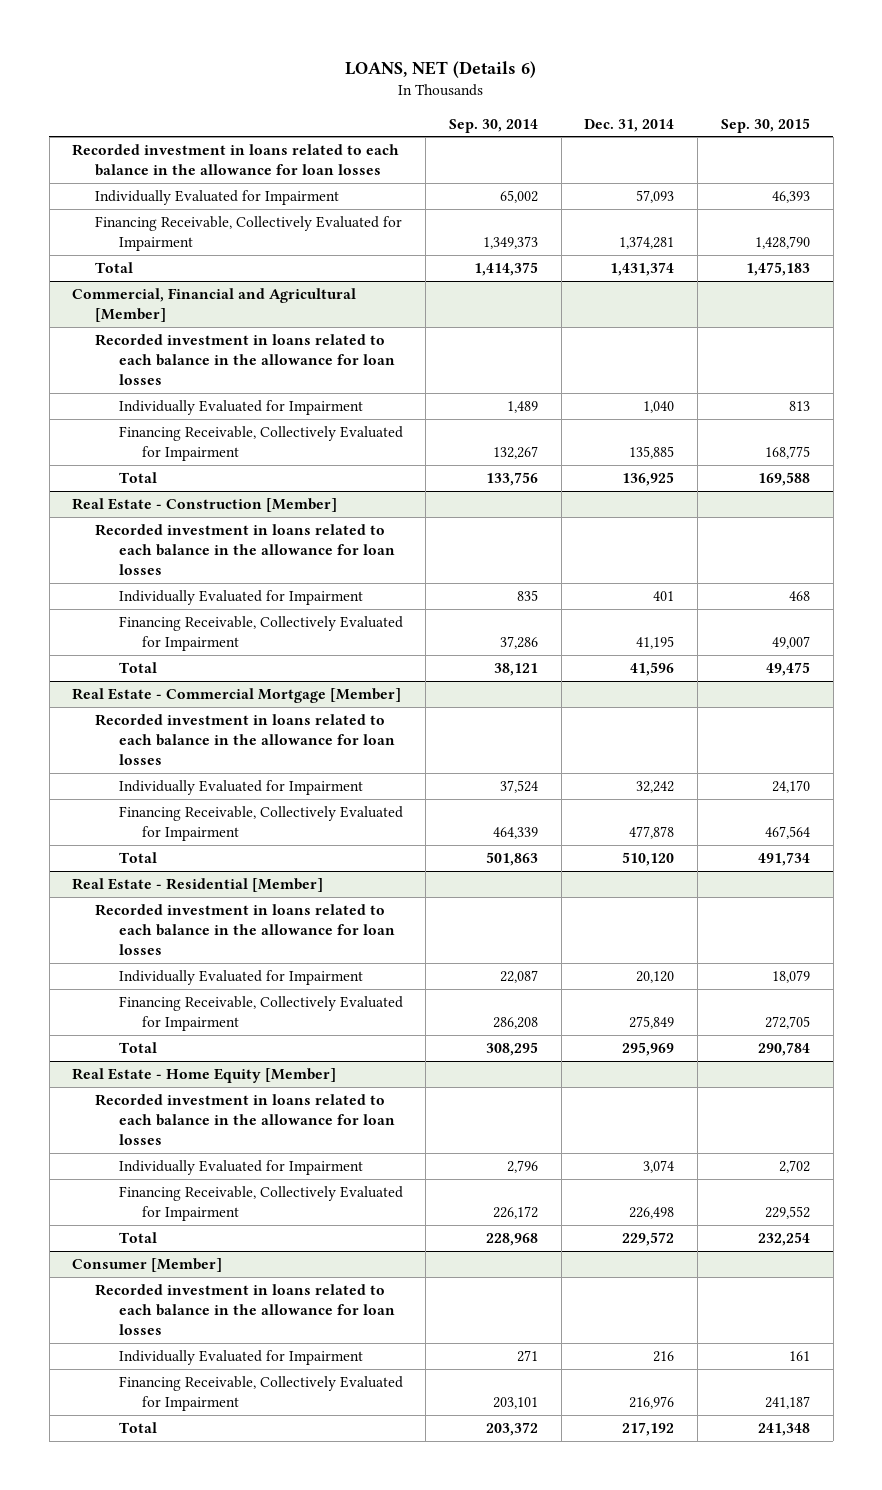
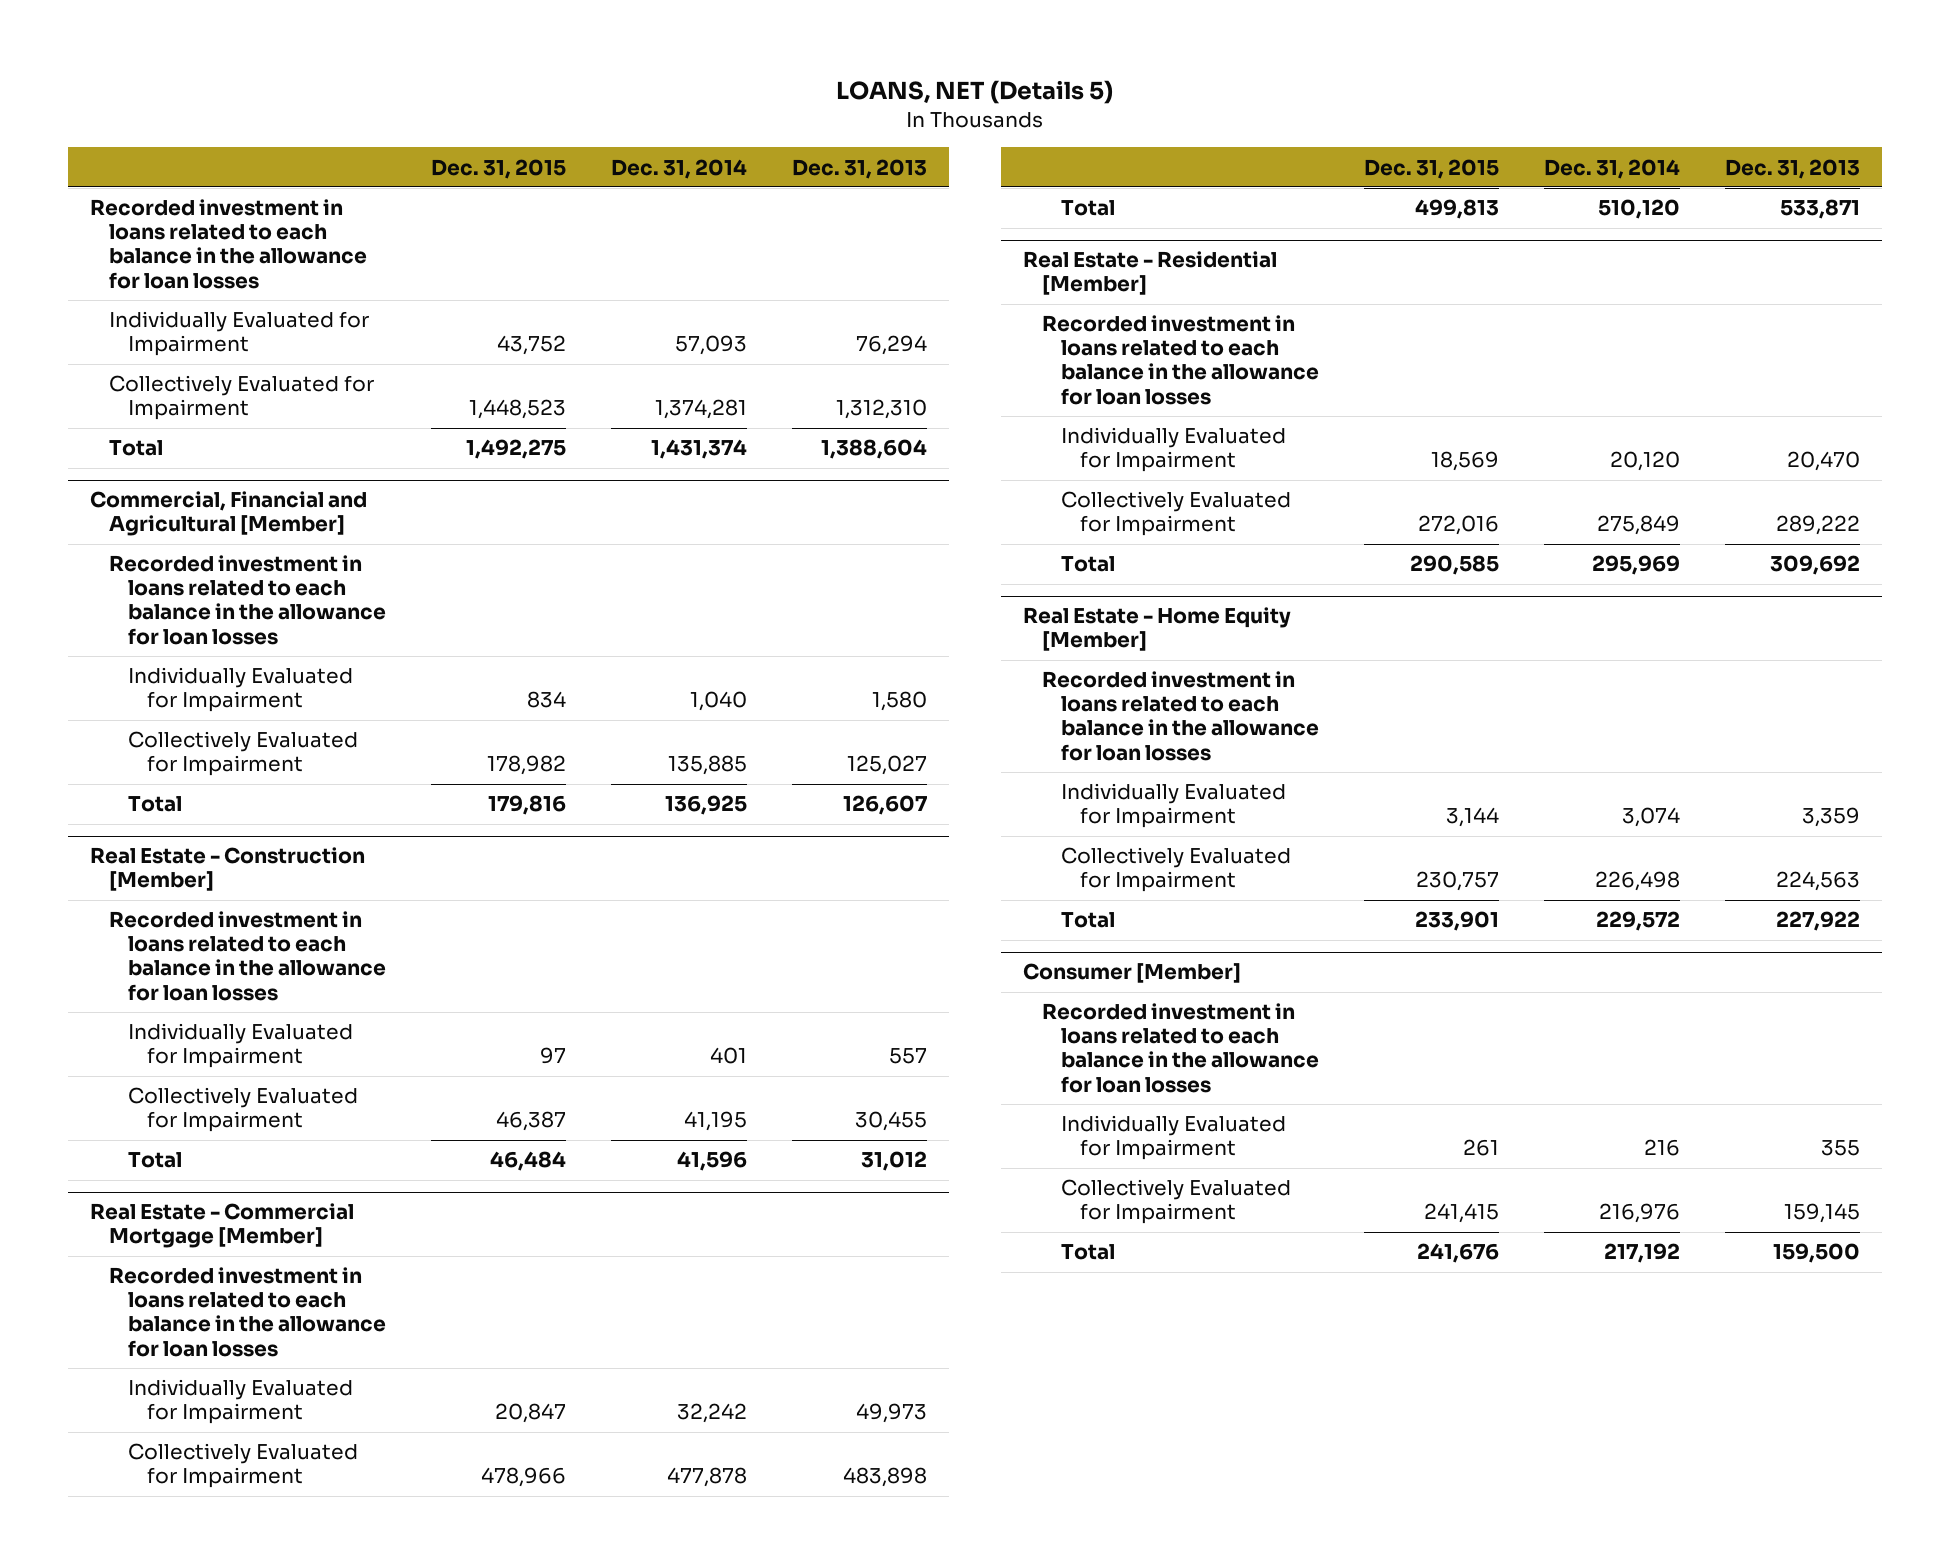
[345,60,537,78] LOANS, NET (Details 6) -> [836,80,1114,105] LOANS, NET (Details 5)
[448,118,538,133] Sep. 30, 2014 -> none
[720,117,810,133] Sep. 30, 2015 -> none
none -> [431,158,567,179] Dec. 31, 2015
none -> [792,158,928,179] Dec. 31, 2013
[95,216,403,252] Financing Receivable, Collectively Evaluated for Impairment -> [109,375,375,421] Collectively Evaluated for Impairment
[118,426,403,462] Financing Receivable, Collectively Evaluated for Impairment -> [128,731,359,777] Collectively Evaluated for Impairment
[118,616,403,652] Financing Receivable, Collectively Evaluated for Impairment -> [128,1087,359,1133] Collectively Evaluated for Impairment
[118,806,403,842] Financing Receivable, Collectively Evaluated for Impairment -> [128,1443,359,1489] Collectively Evaluated for Impairment
[118,996,403,1032] Financing Receivable, Collectively Evaluated for Impairment -> [1061,491,1292,537] Collectively Evaluated for Impairment
[118,1186,403,1222] Financing Receivable, Collectively Evaluated for Impairment -> [1061,847,1292,893] Collectively Evaluated for Impairment
[118,1376,403,1412] Financing Receivable, Collectively Evaluated for Impairment -> [1061,1179,1292,1225] Collectively Evaluated for Impairment

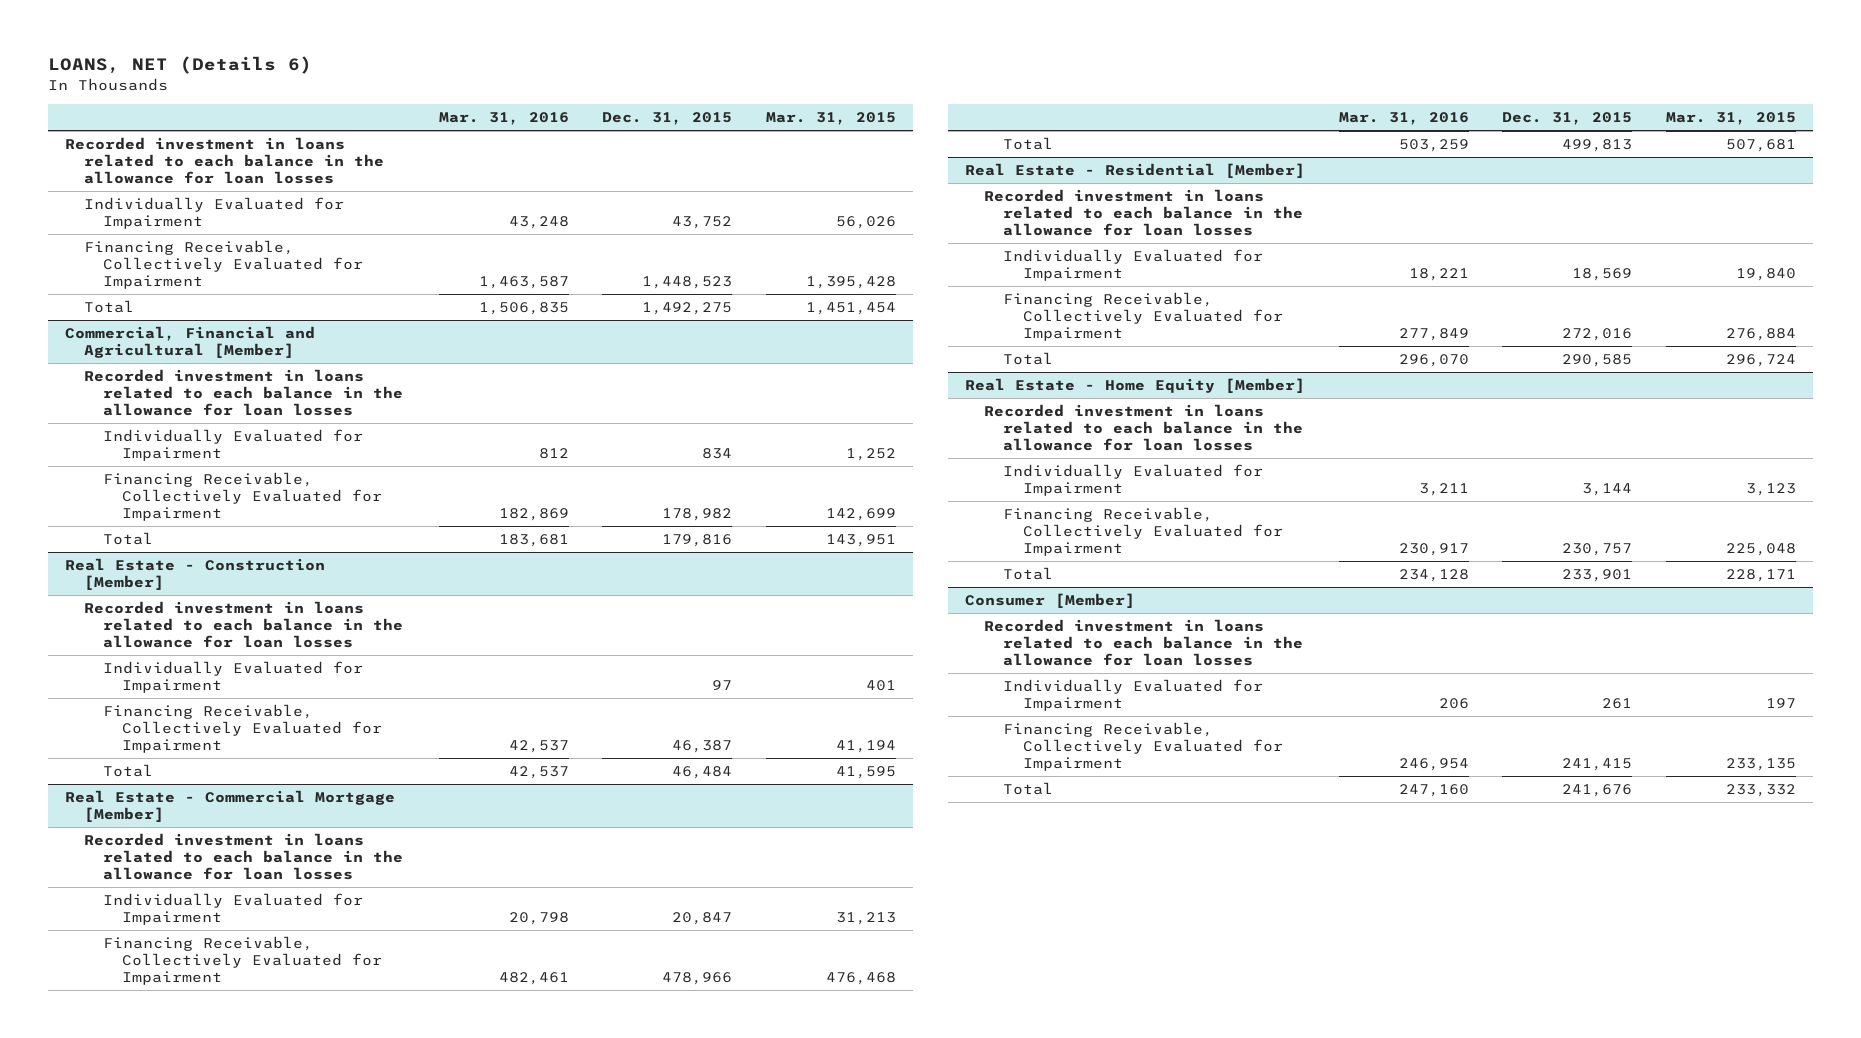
[836,80,1114,105] LOANS, NET (Details 5) -> [48,56,313,75] LOANS, NET (Details 6)
[611,158,748,179] Dec. 31, 2014 -> none
[792,158,928,179] Dec. 31, 2013 -> none
none -> [438,112,569,126] Mar. 31, 2016
none -> [765,112,896,126] Mar. 31, 2015
[109,375,375,421] Collectively Evaluated for Impairment -> [84,240,364,289] Financing Receivable, Collectively Evaluated for Impairment
[128,731,359,777] Collectively Evaluated for Impairment -> [103,472,383,521] Financing Receivable, Collectively Evaluated for Impairment
[128,1087,359,1133] Collectively Evaluated for Impairment -> [103,704,383,753] Financing Receivable, Collectively Evaluated for Impairment
[128,1443,359,1489] Collectively Evaluated for Impairment -> [103,936,383,985] Financing Receivable, Collectively Evaluated for Impairment
[1061,491,1292,537] Collectively Evaluated for Impairment -> [1003,292,1283,341] Financing Receivable, Collectively Evaluated for Impairment
[1061,847,1292,893] Collectively Evaluated for Impairment -> [1003,507,1283,556] Financing Receivable, Collectively Evaluated for Impairment
[1061,1179,1292,1225] Collectively Evaluated for Impairment -> [1003,722,1283,771] Financing Receivable, Collectively Evaluated for Impairment

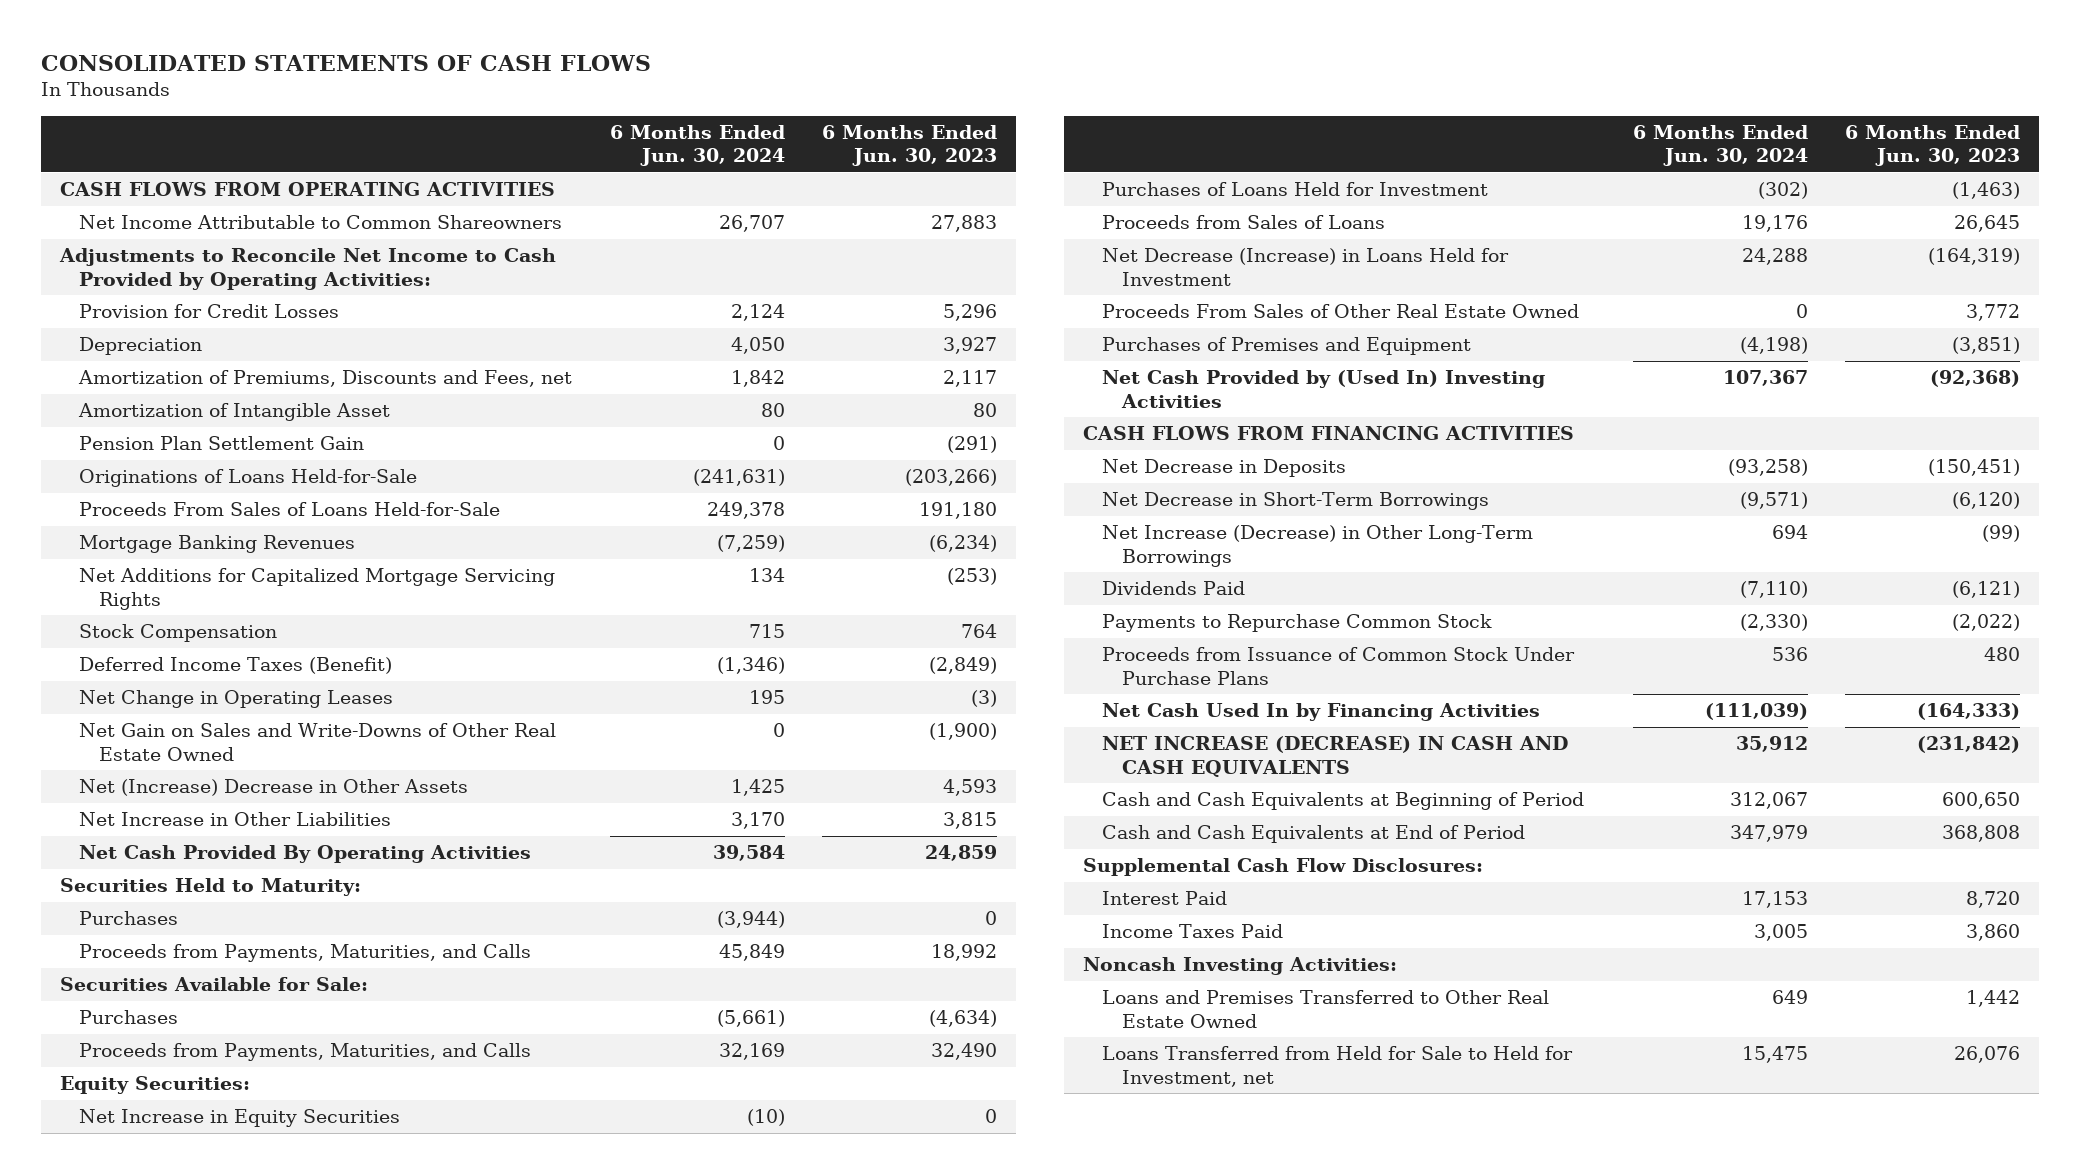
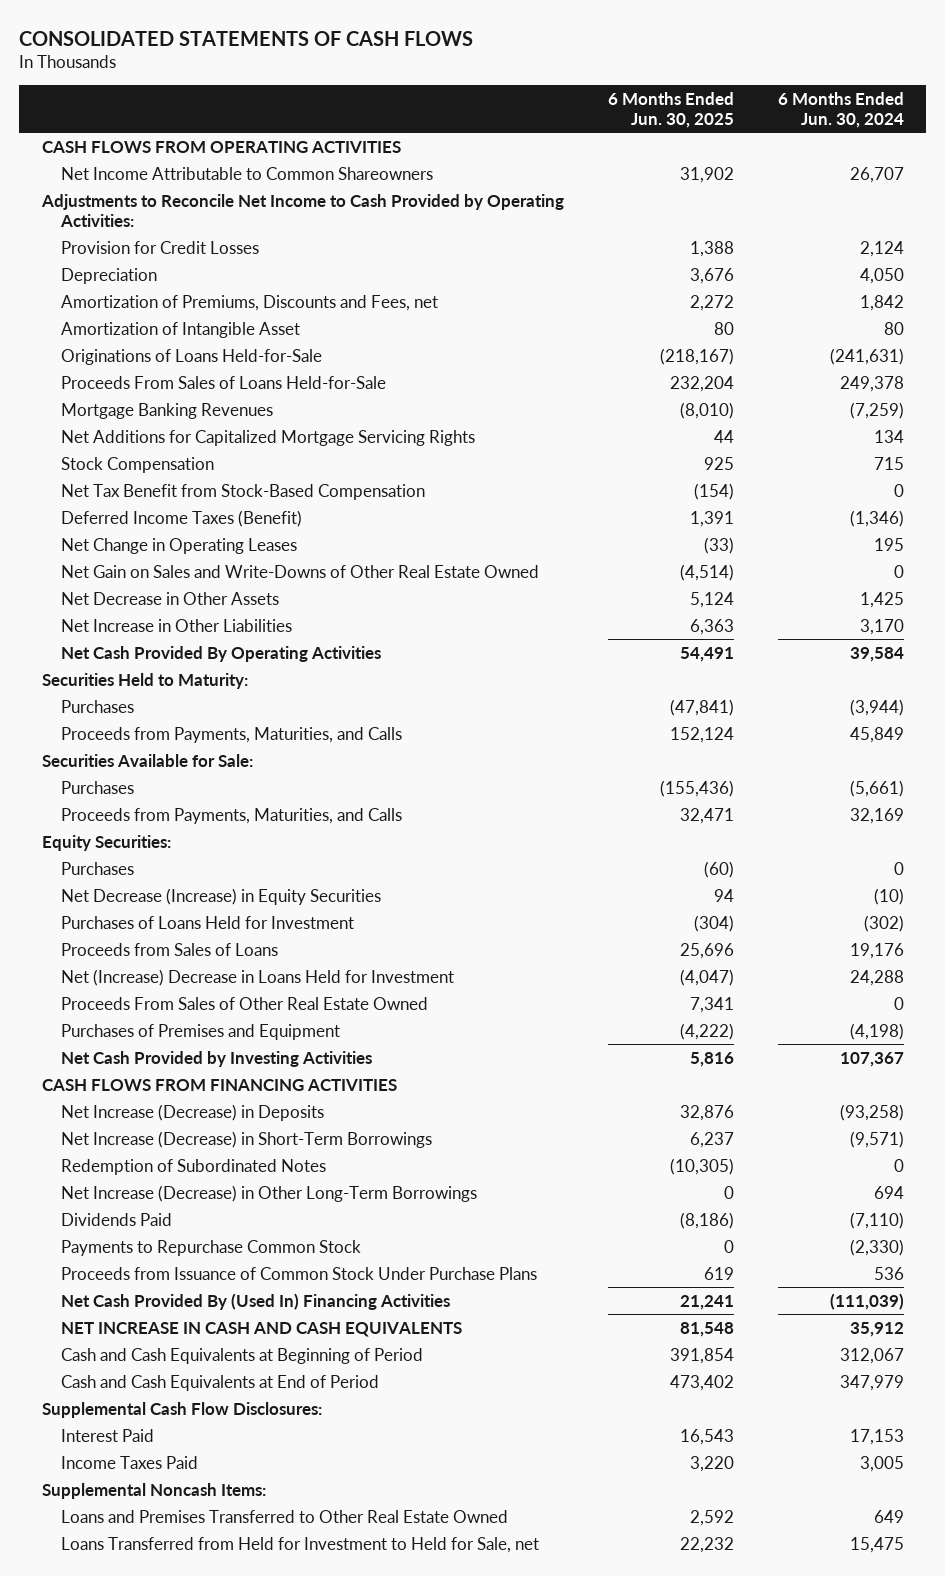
[822,125,998,167] 6 Months Ended Jun. 30, 2023 -> none
none -> [607,91,734,129] 6 Months Ended Jun. 30, 2025
[79,436,365,451] Pension Plan Settlement Gain -> none
none -> [61,483,426,500] Net Tax Benefit from Stock-Based Compensation
[79,779,469,797] Net (Increase) Decrease in Other Assets -> [61,591,280,605] Net Decrease in Other Assets
none -> [61,861,135,875] Purchases
[79,1109,401,1128] Net Increase in Equity Securities -> [61,887,382,905] Net Decrease (Increase) in Equity Securities
[1102,248,1510,286] Net Decrease (Increase) in Loans Held for Investment -> [61,968,455,986] Net (Increase) Decrease in Loans Held for Investment
[1102,370,1546,408] Net Cash Provided by (Used In) Investing Activities -> [61,1050,373,1067] Net Cash Provided by Investing Activities
[1102,459,1347,478] Net Decrease in Deposits -> [61,1103,325,1121] Net Increase (Decrease) in Deposits
[1102,492,1490,511] Net Decrease in Short-Term Borrowings -> [61,1130,433,1148] Net Increase (Decrease) in Short-Term Borrowings
none -> [61,1158,327,1175] Redemption of Subordinated Notes
[1102,703,1541,722] Net Cash Used In by Financing Activities -> [61,1292,451,1310] Net Cash Provided By (Used In) Financing Activities
[1102,736,1569,777] NET INCREASE (DECREASE) IN CASH AND CASH EQUIVALENTS -> [61,1321,463,1337] NET INCREASE IN CASH AND CASH EQUIVALENTS
[1082,957,1397,976] Noncash Investing Activities: -> [41,1482,266,1499] Supplemental Noncash Items:
[1102,1046,1574,1087] Loans Transferred from Held for Sale to Held for Investment, net -> [61,1536,540,1553] Loans Transferred from Held for Investment to Held for Sale, net

